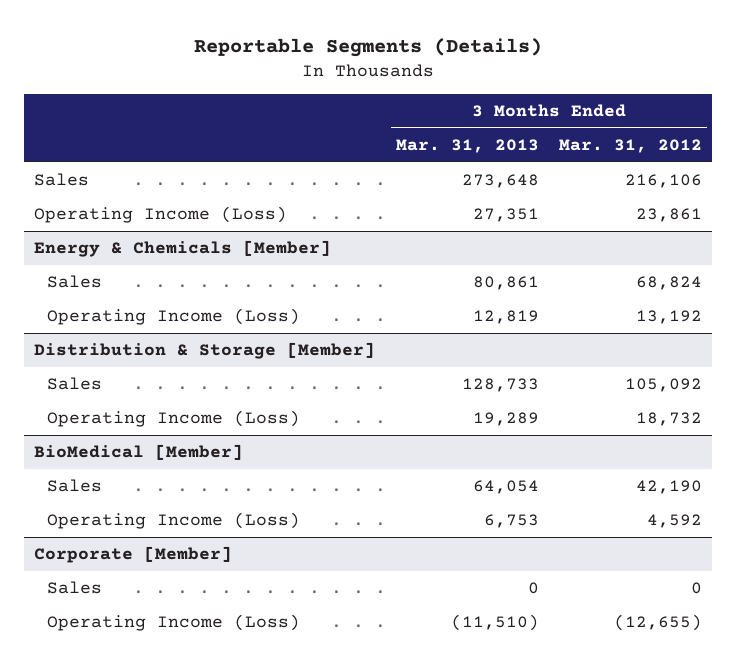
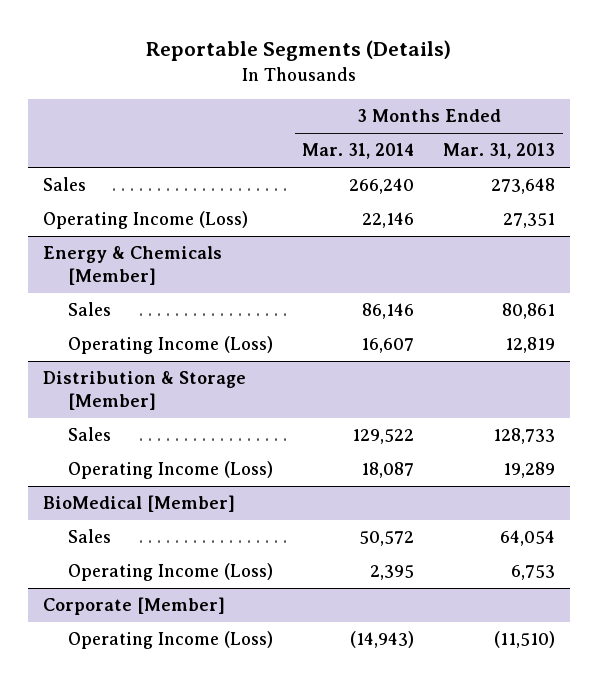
[559,138,703,153] Mar. 31, 2012 -> none
none -> [302,143,415,160] Mar. 31, 2014
[46,581,102,595] Sales -> none

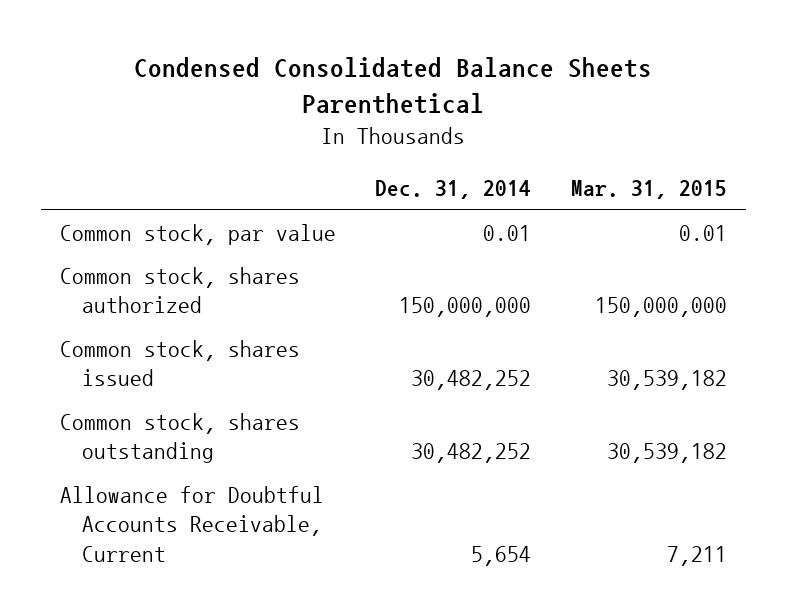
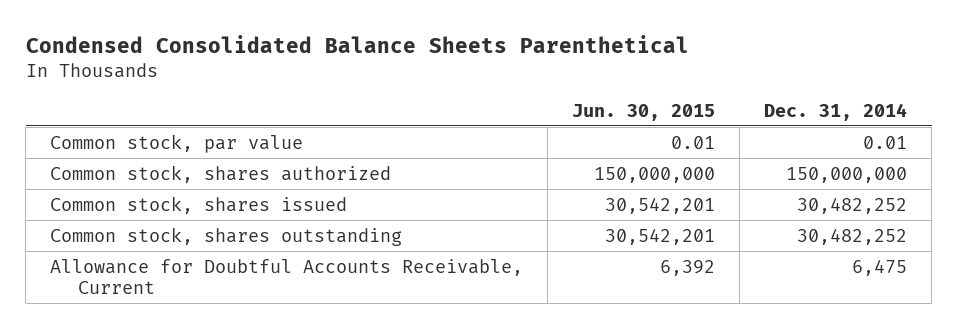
[570,180,727,200] Mar. 31, 2015 -> none
none -> [572,103,716,121] Jun. 30, 2015
[471,545,532,566] 5,654 -> [852,259,908,276] 6,475

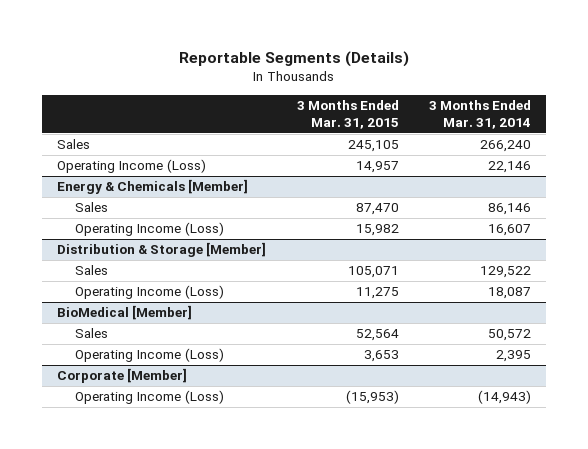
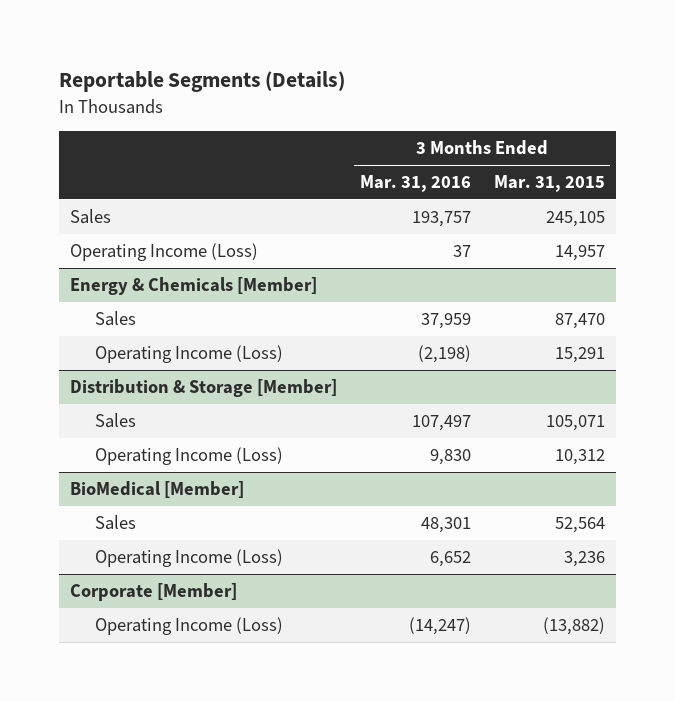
[428,99,531,129] 3 Months Ended Mar. 31, 2014 -> none
none -> [359,175,471,193] Mar. 31, 2016
[355,224,399,237] 15,982 -> [554,347,605,364] 15,291
[355,287,399,300] 11,275 -> [554,449,605,466] 10,312
[363,350,399,363] 3,653 -> [563,551,605,568] 3,236
[345,390,399,405] (15,953) -> [542,617,605,636] (13,882)

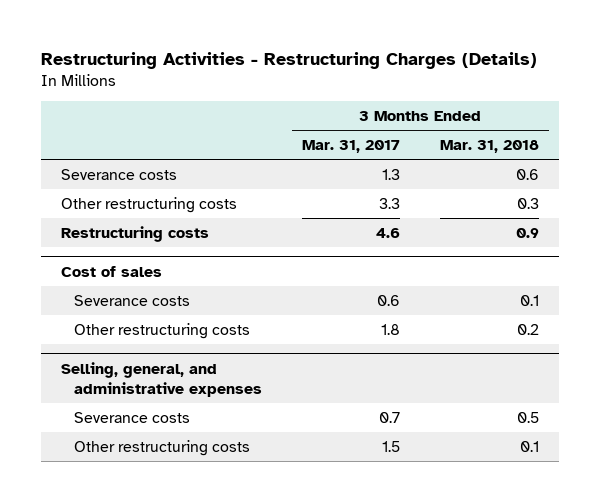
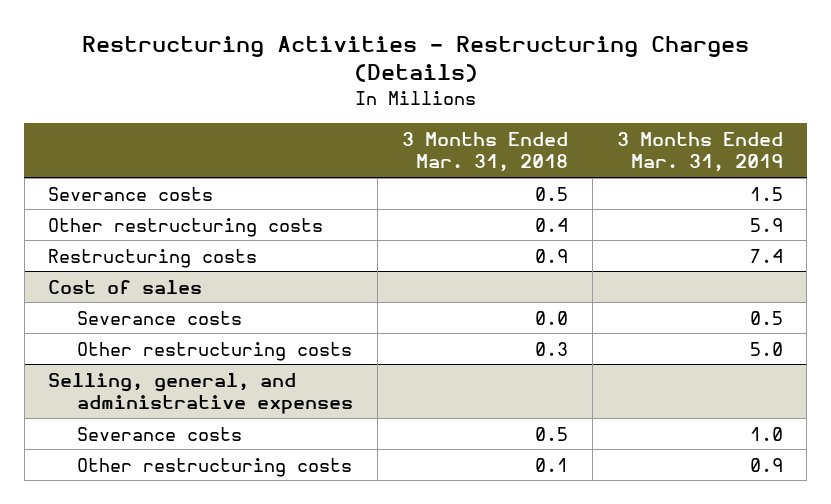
[301,139,400,153] Mar. 31, 2017 -> none
none -> [616,131,783,173] 3 Months Ended Mar. 31, 2019
[515,168,539,180] 0.6 -> [534,186,568,201] 0.5
[516,197,539,209] 0.3 -> [534,217,568,232] 0.4
[519,294,539,306] 0.1 -> [534,310,568,325] 0.0
[516,323,539,335] 0.2 -> [534,341,568,356] 0.3

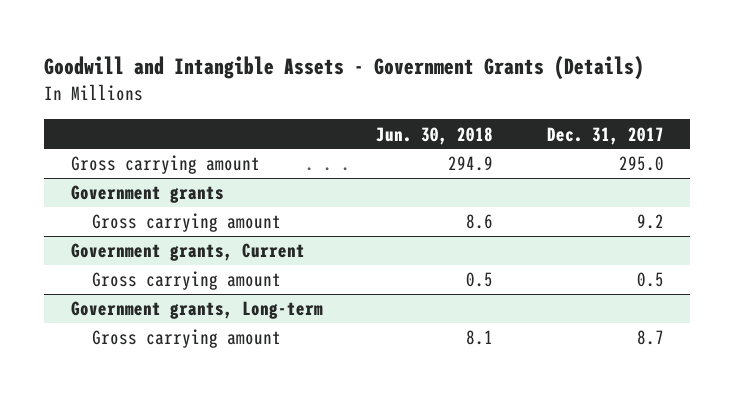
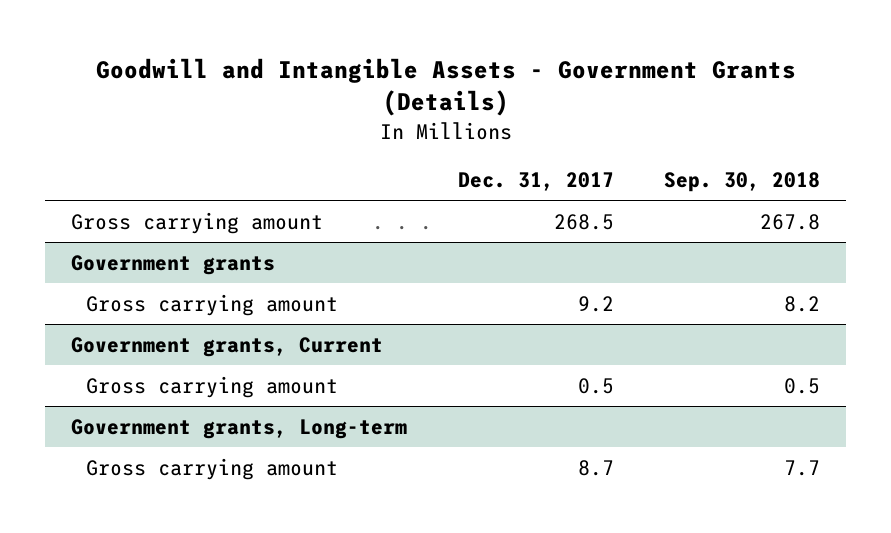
[376,126,494,145] Jun. 30, 2018 -> none
none -> [664,172,821,193] Sep. 30, 2018
[618,156,664,172] 295.0 -> [553,213,614,230] 268.5

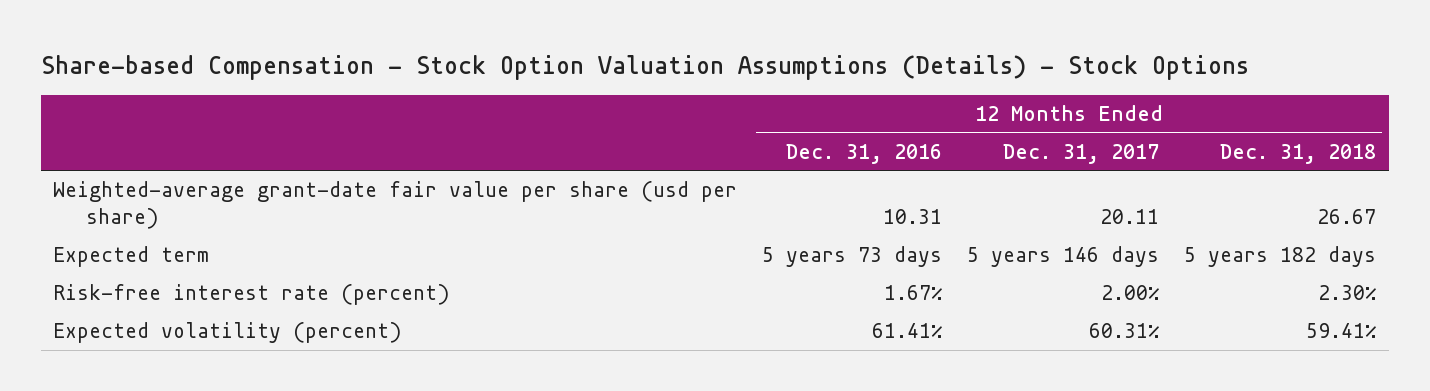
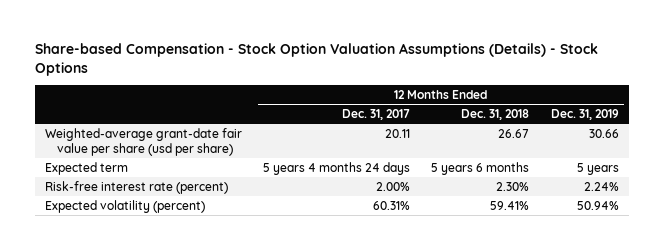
[786,143,943,164] Dec. 31, 2016 -> none
none -> [550,108,619,120] Dec. 31, 2019
[967,246,1160,268] 5 years 146 days -> [263,161,411,175] 5 years 4 months 24 days
[1184,246,1377,268] 5 years 182 days -> [431,161,530,175] 5 years 6 months

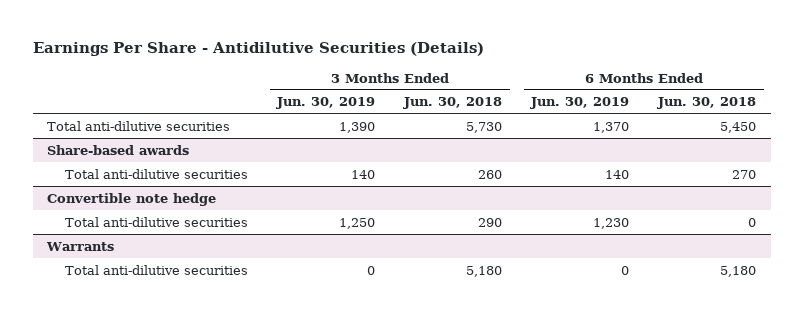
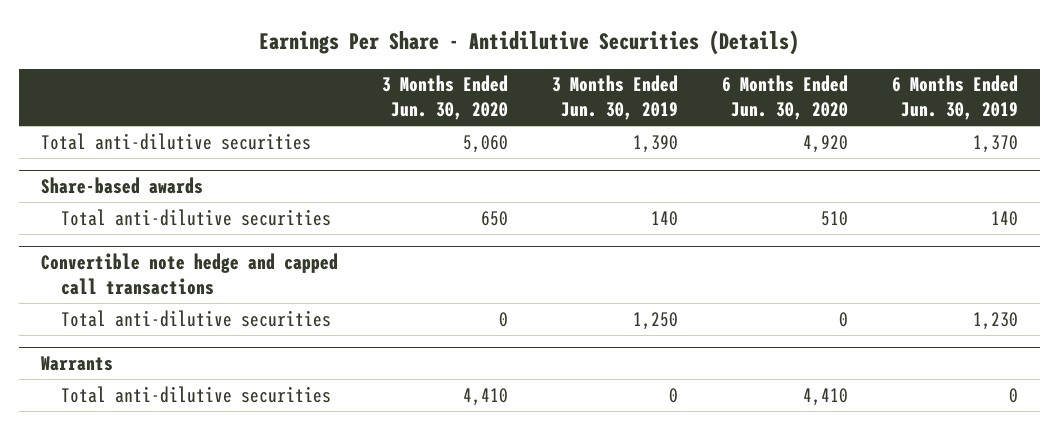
[403,97,503,110] Jun. 30, 2018 -> none
[657,97,757,110] Jun. 30, 2018 -> none
none -> [381,75,508,121] 3 Months Ended Jun. 30, 2020
none -> [721,75,848,121] 6 Months Ended Jun. 30, 2020
[47,192,217,206] Convertible note hedge -> [40,253,338,295] Convertible note hedge and capped call transactions

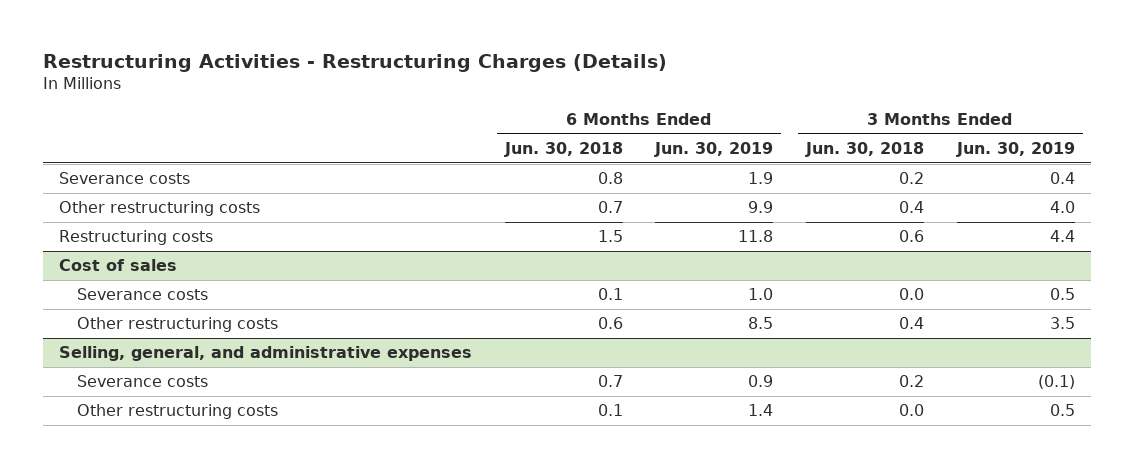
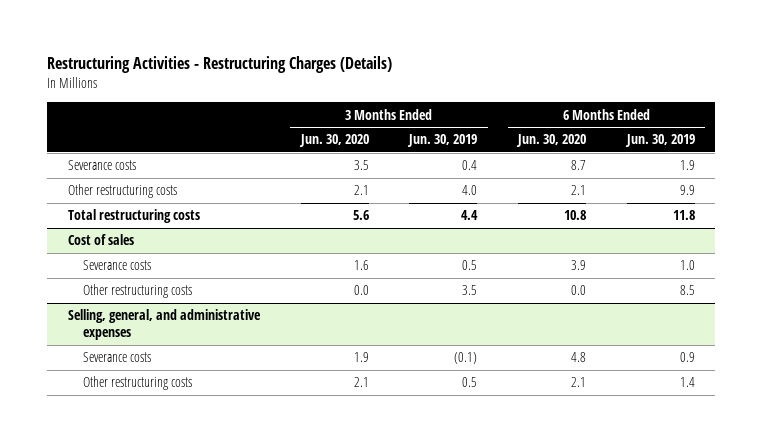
[503,142,623,158] Jun. 30, 2018 -> none
[804,142,924,158] Jun. 30, 2018 -> none
none -> [298,134,369,148] Jun. 30, 2020
none -> [516,134,587,148] Jun. 30, 2020
[59,230,214,246] Restructuring costs -> [67,209,200,224] Total restructuring costs

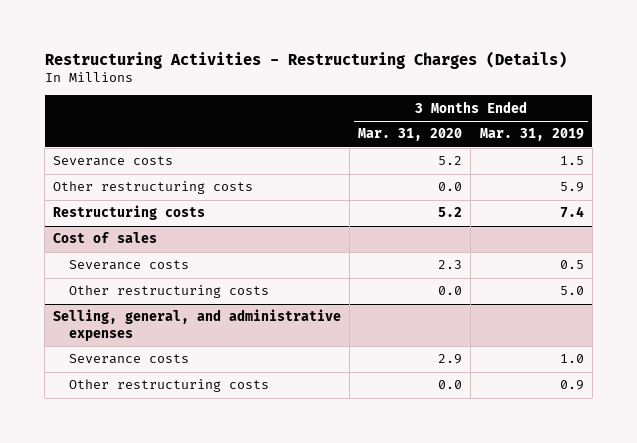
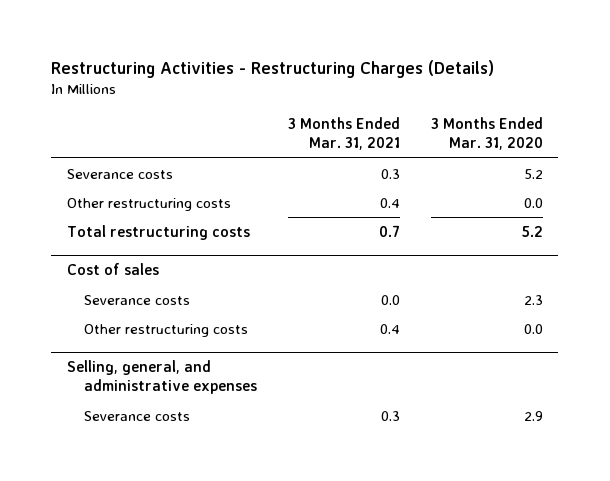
[479,128,584,142] Mar. 31, 2019 -> none
none -> [288,116,401,150] 3 Months Ended Mar. 31, 2021
[53,205,206,221] Restructuring costs -> [66,224,250,240] Total restructuring costs
[69,379,270,393] Other restructuring costs -> none

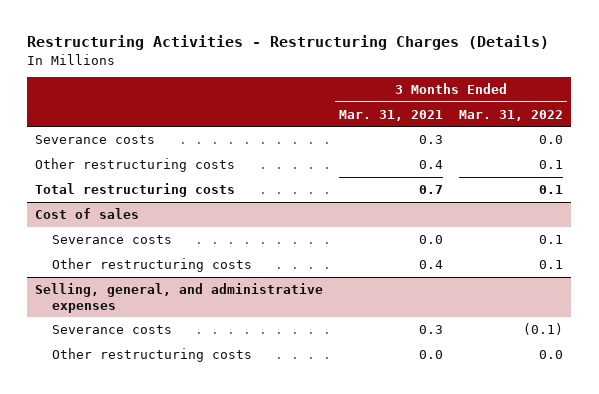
[430,116,543,150] 3 Months Ended Mar. 31, 2020 -> none
none -> [459,109,564,121] Mar. 31, 2022
none -> [52,347,253,362] Other restructuring costs

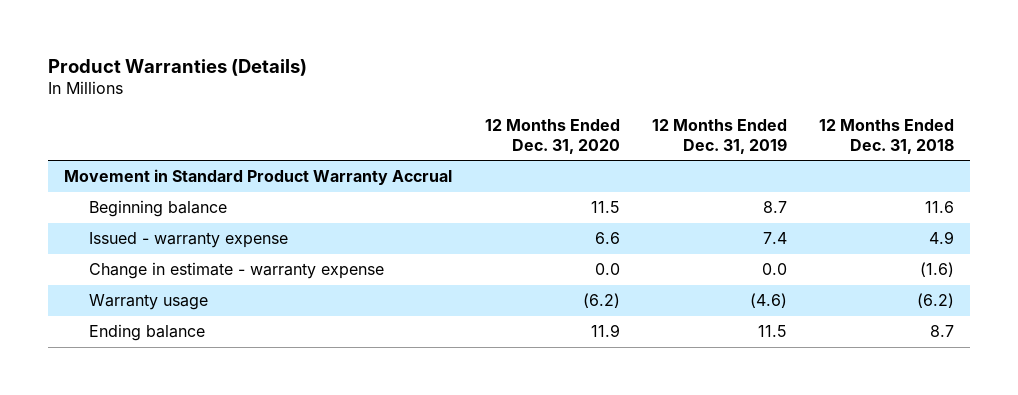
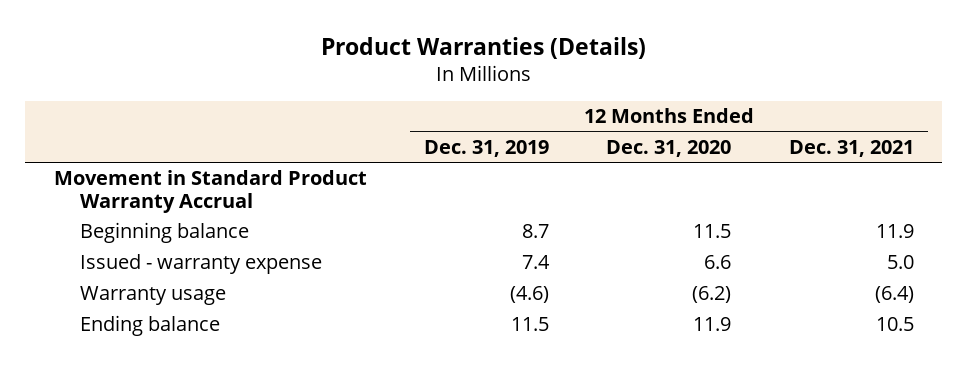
[819,119,955,154] 12 Months Ended Dec. 31, 2018 -> none
none -> [788,139,914,157] Dec. 31, 2021
[89,262,385,280] Change in estimate - warranty expense -> none

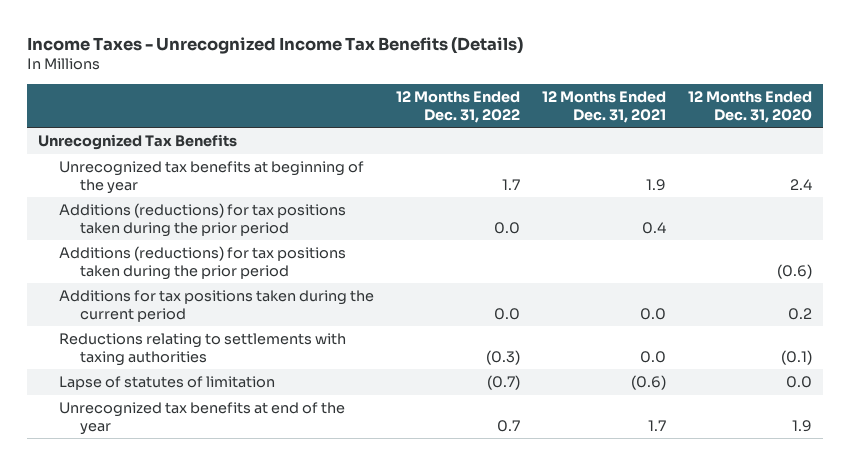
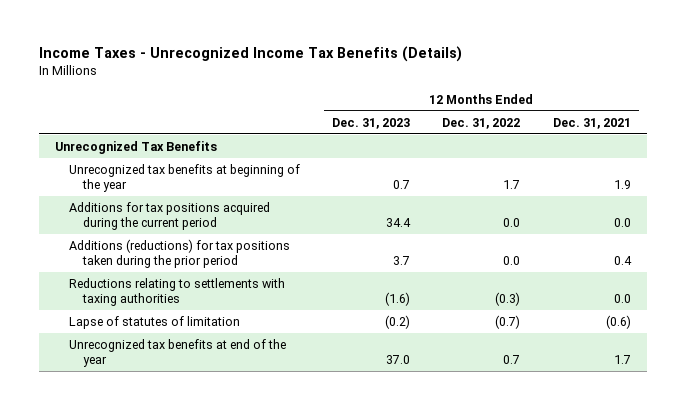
[688,90,813,123] 12 Months Ended Dec. 31, 2020 -> none
none -> [332,117,411,129] Dec. 31, 2023
none -> [68,201,270,231] Additions for tax positions acquired during the current period
[59,246,347,280] Additions (reductions) for tax positions taken during the prior period -> none
[59,290,375,322] Additions for tax positions taken during the current period -> none

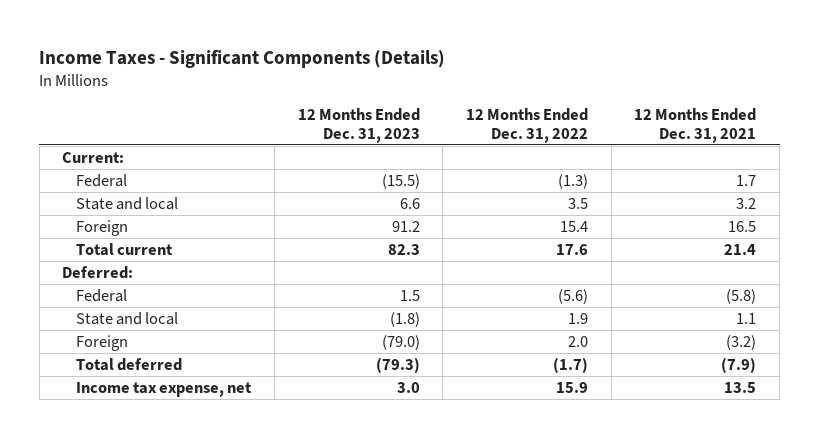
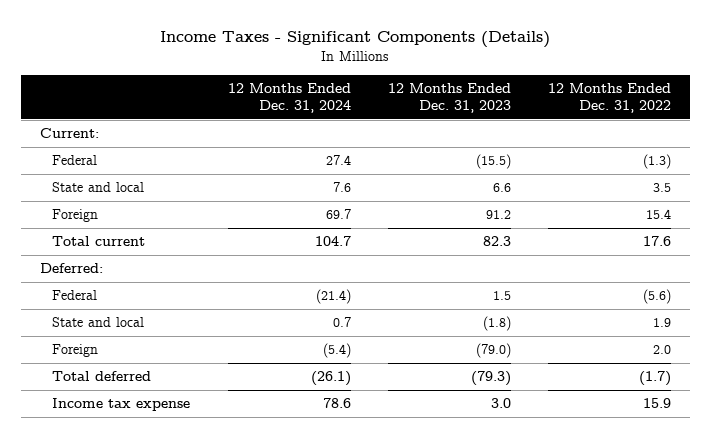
[634,107,757,143] 12 Months Ended Dec. 31, 2021 -> none
none -> [227,83,351,113] 12 Months Ended Dec. 31, 2024
[76,381,253,397] Income tax expense, net -> [52,398,191,412] Income tax expense

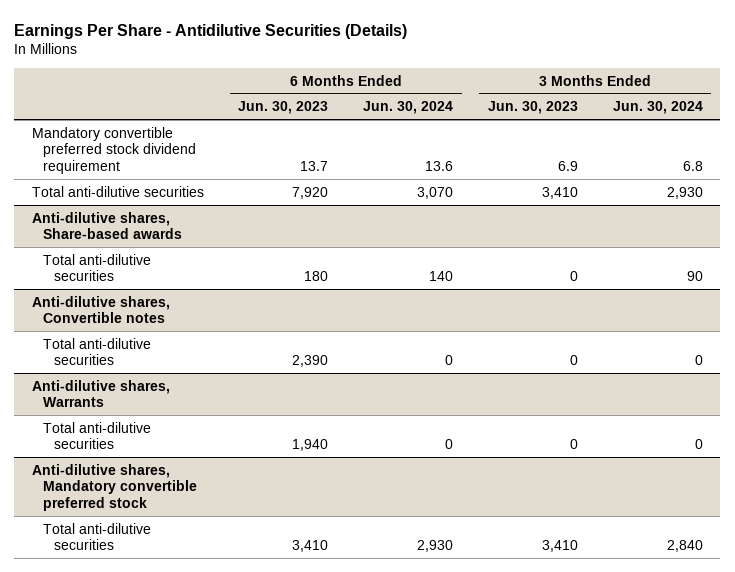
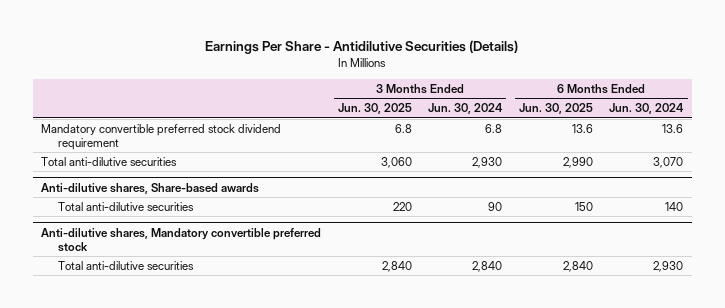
[238,101,329,115] Jun. 30, 2023 -> none
[488,101,579,115] Jun. 30, 2023 -> none
none -> [337,103,412,115] Jun. 30, 2025
none -> [518,103,593,115] Jun. 30, 2025
[31,295,170,324] Anti-dilutive shares, Convertible notes -> none
[42,337,151,366] Total anti-dilutive securities -> none
[31,379,170,408] Anti-dilutive shares, Warrants -> none
[42,421,151,450] Total anti-dilutive securities -> none

